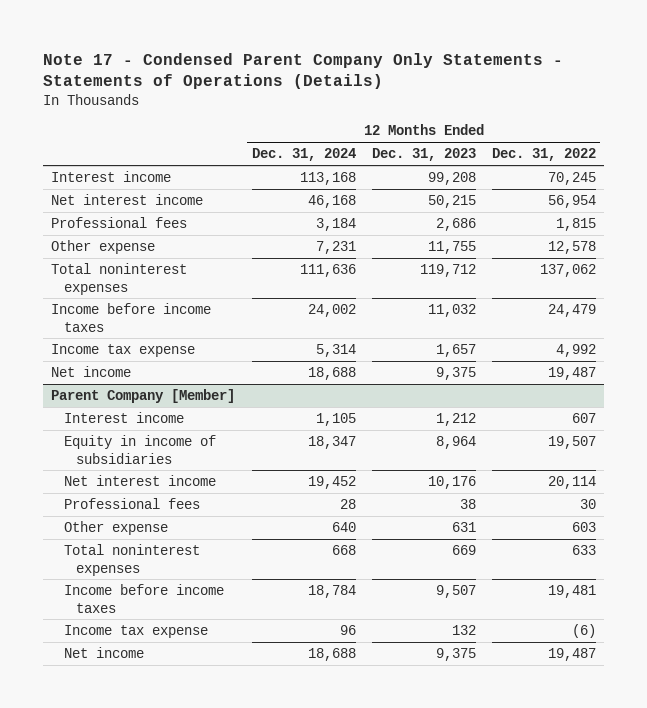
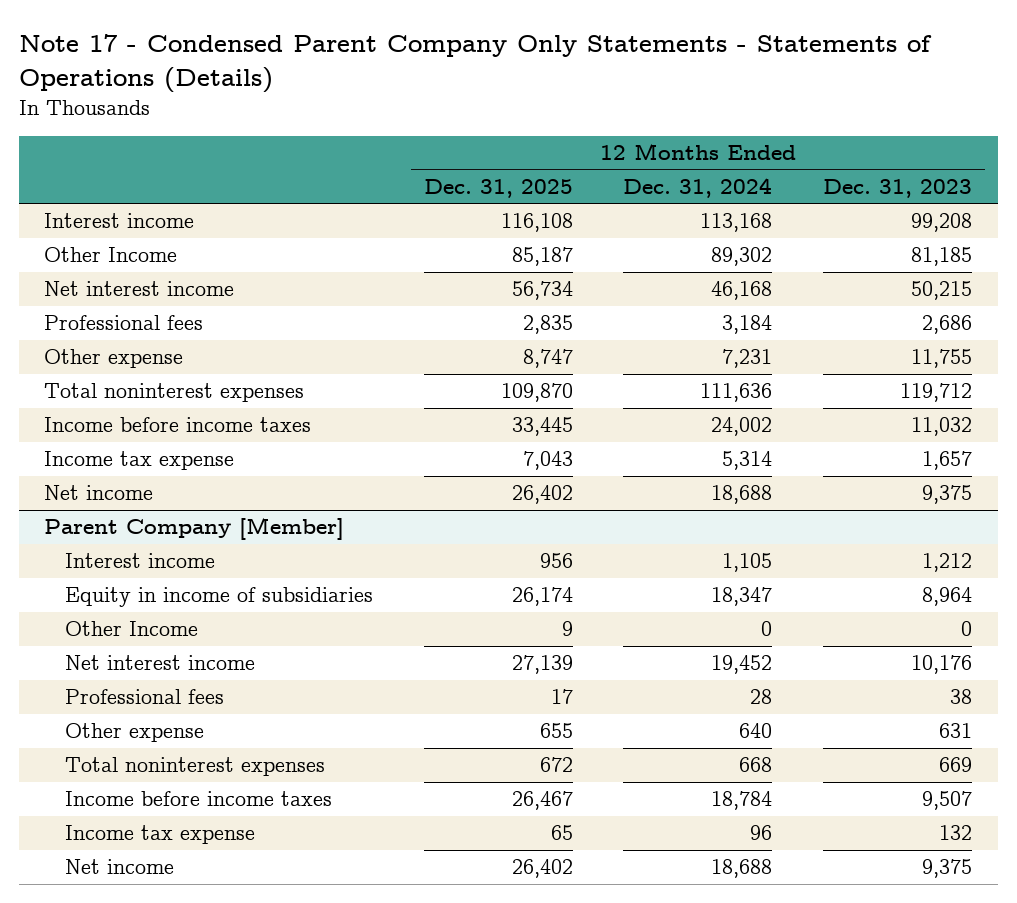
[492,148,597,162] Dec. 31, 2022 -> none
none -> [423,178,573,198] Dec. 31, 2025
none -> [44,247,178,263] Other Income
none -> [64,621,198,637] Other Income

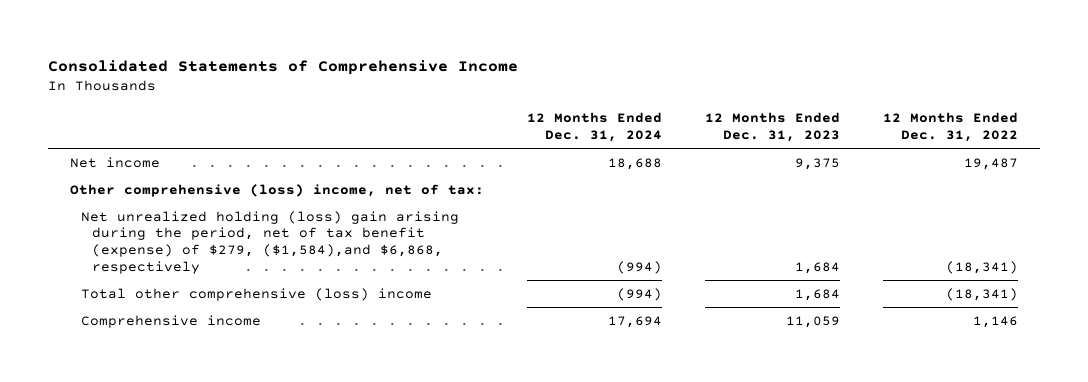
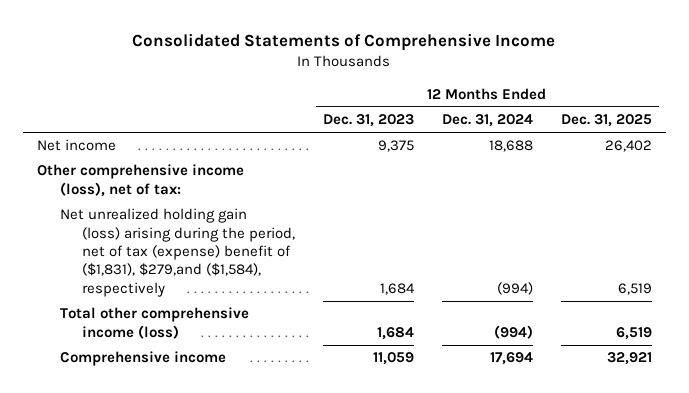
[883,112,1019,142] 12 Months Ended Dec. 31, 2022 -> none
none -> [560,114,652,128] Dec. 31, 2025
[69,183,484,197] Other comprehensive (loss) income, net of tax: -> [37,164,245,197] Other comprehensive income (loss), net of tax:
[80,210,459,275] Net unrealized holding (loss) gain arising during the period, net of tax benefit (expense) of $279, ($1,584),and $6,868, respectively -> [59,208,296,297] Net unrealized holding gain (loss) arising during the period, net of tax (expense) benefit of ($1,831), $279,and ($1,584), respectively
[80,287,432,301] Total other comprehensive (loss) income -> [59,307,249,339] Total other comprehensive income (loss)

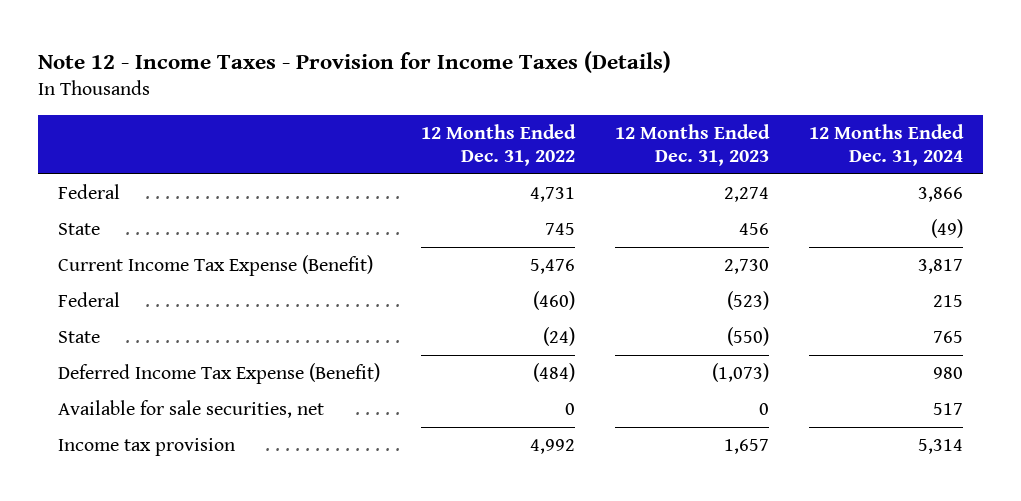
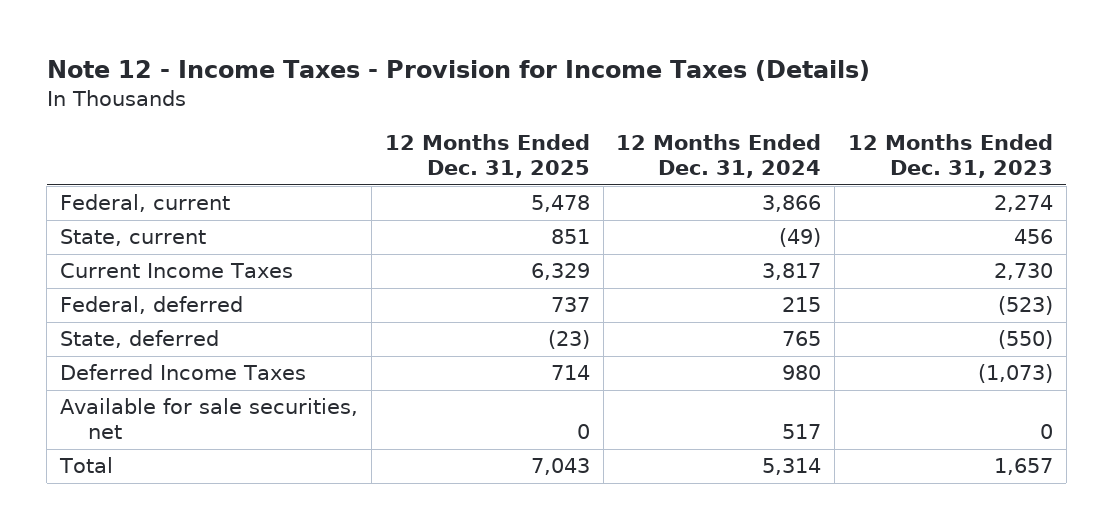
[420,123,576,166] 12 Months Ended Dec. 31, 2022 -> none
none -> [384,134,590,179] 12 Months Ended Dec. 31, 2025
[58,184,121,200] Federal -> [60,194,231,213] Federal, current
[58,223,101,236] State -> [60,229,207,247] State, current
[58,255,374,277] Current Income Tax Expense (Benefit) -> [60,263,294,279] Current Income Taxes
[58,292,121,308] Federal -> [60,296,244,315] Federal, deferred
[58,331,101,344] State -> [60,330,220,349] State, deferred
[58,363,381,385] Deferred Income Tax Expense (Benefit) -> [60,364,307,381] Deferred Income Taxes
[58,438,236,457] Income tax provision -> [59,457,114,474] Total

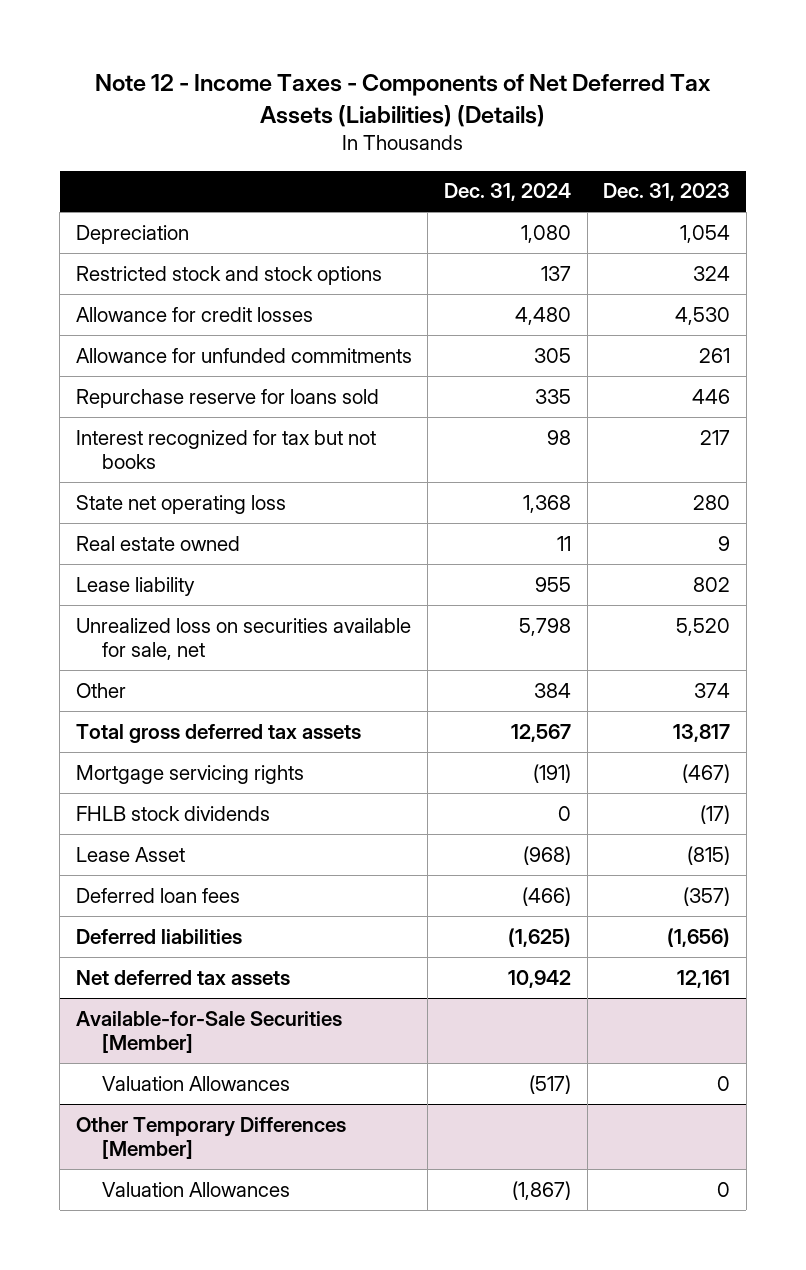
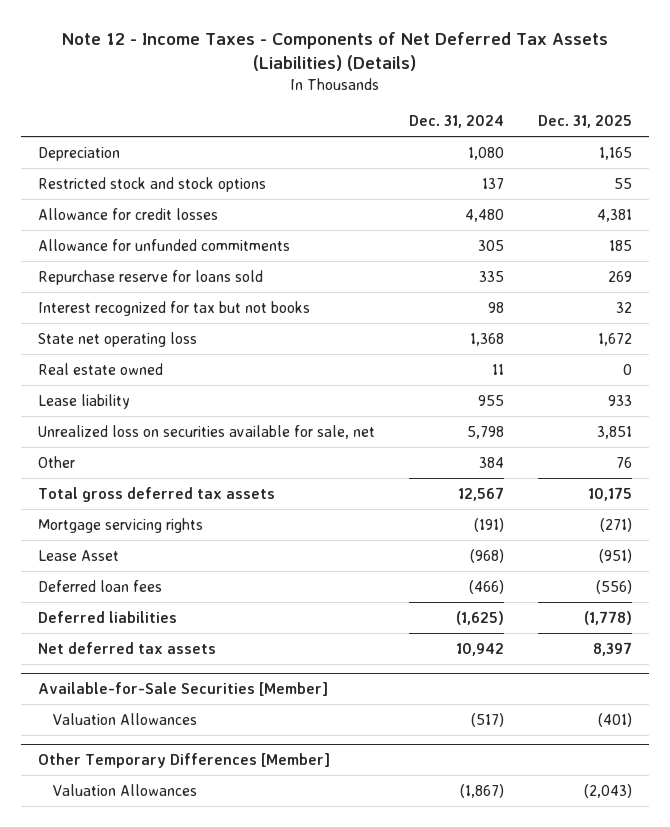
[603,183,731,202] Dec. 31, 2023 -> none
none -> [538,115,633,129] Dec. 31, 2025
[75,805,270,821] FHLB stock dividends -> none

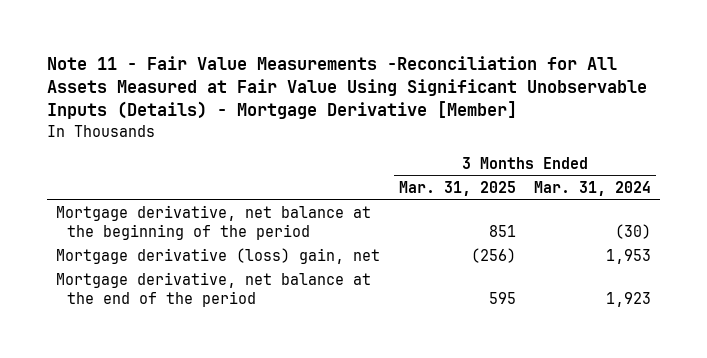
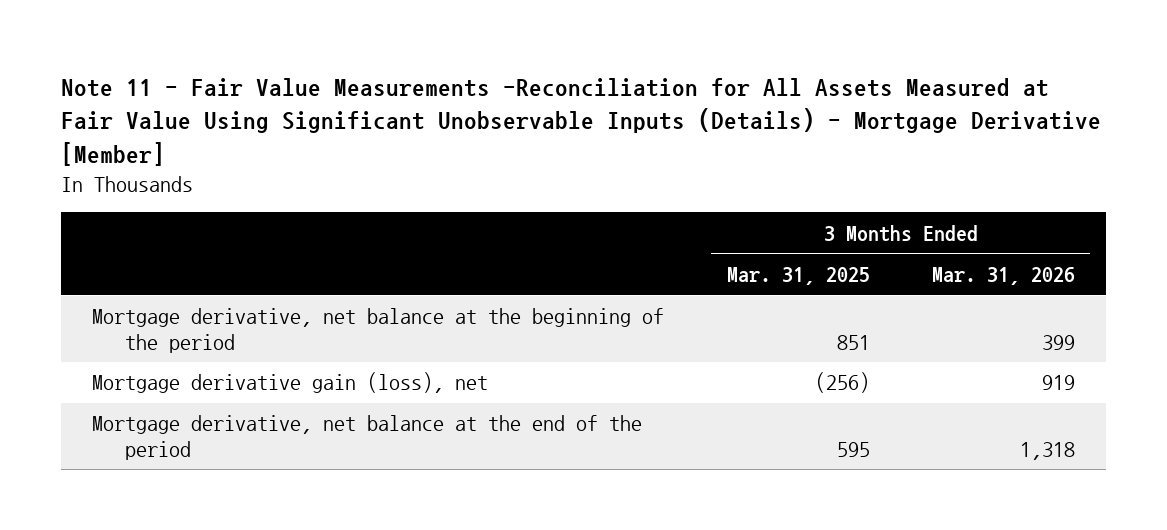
[534,181,652,197] Mar. 31, 2024 -> none
none -> [931,266,1075,285] Mar. 31, 2026
[56,248,381,265] Mortgage derivative (loss) gain, net -> [92,372,489,394] Mortgage derivative gain (loss), net

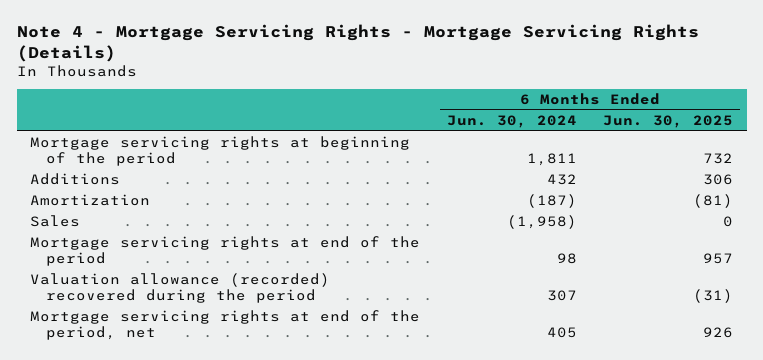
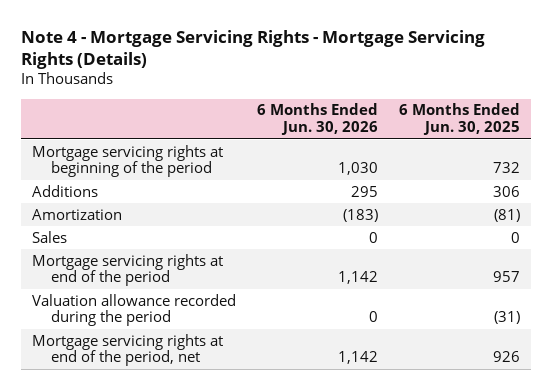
[446,114,577,128] Jun. 30, 2024 -> none
none -> [256,103,378,136] 6 Months Ended Jun. 30, 2026
[29,273,330,304] Valuation allowance (recorded) recovered during the period -> [31,293,236,327] Valuation allowance recorded during the period

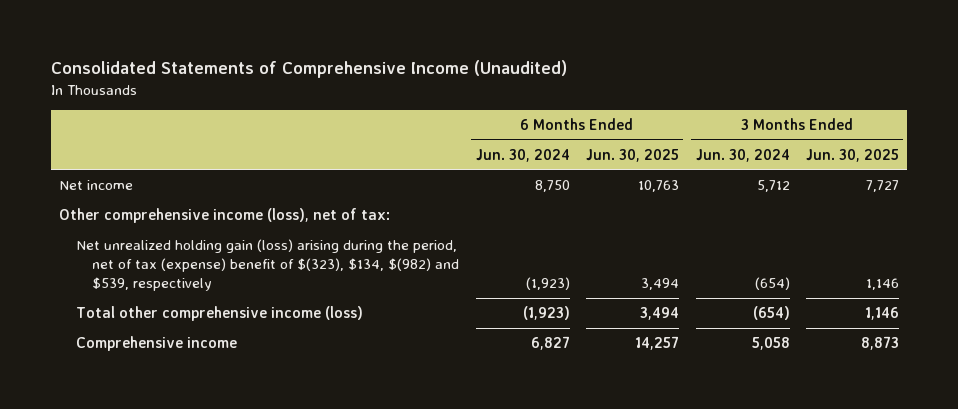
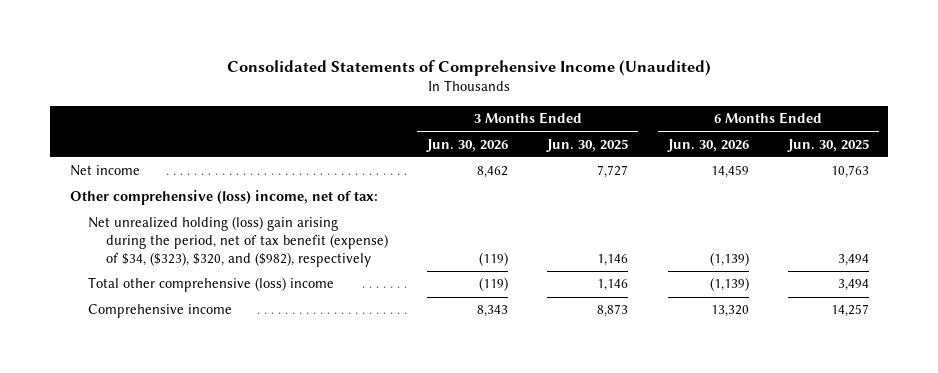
[475,148,570,162] Jun. 30, 2024 -> none
[695,148,790,162] Jun. 30, 2024 -> none
none -> [425,138,508,152] Jun. 30, 2026
none -> [666,138,749,152] Jun. 30, 2026
[59,208,391,224] Other comprehensive income (loss), net of tax: -> [69,190,378,206] Other comprehensive (loss) income, net of tax:
[75,239,459,292] Net unrealized holding gain (loss) arising during the period, net of tax (expense) benefit of $(323), $134, $(982) and $539, respectively -> [87,216,388,268] Net unrealized holding (loss) gain arising during the period, net of tax benefit (expense) of $34, ($323), $320, and ($982), respectively
[75,306,363,322] Total other comprehensive income (loss) -> [87,277,334,293] Total other comprehensive (loss) income

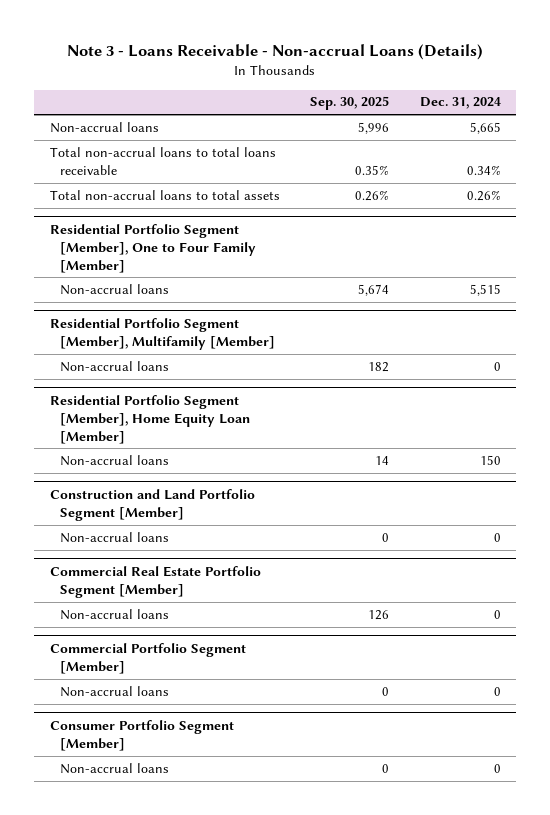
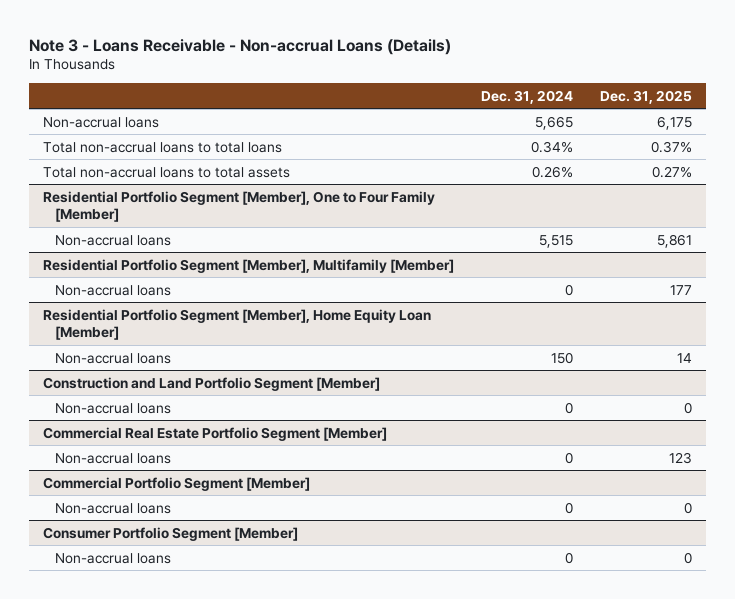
[310,96,390,111] Sep. 30, 2025 -> none
none -> [600,89,693,104] Dec. 31, 2025
[49,146,276,175] Total non-accrual loans to total loans receivable -> [42,141,282,153] Total non-accrual loans to total loans

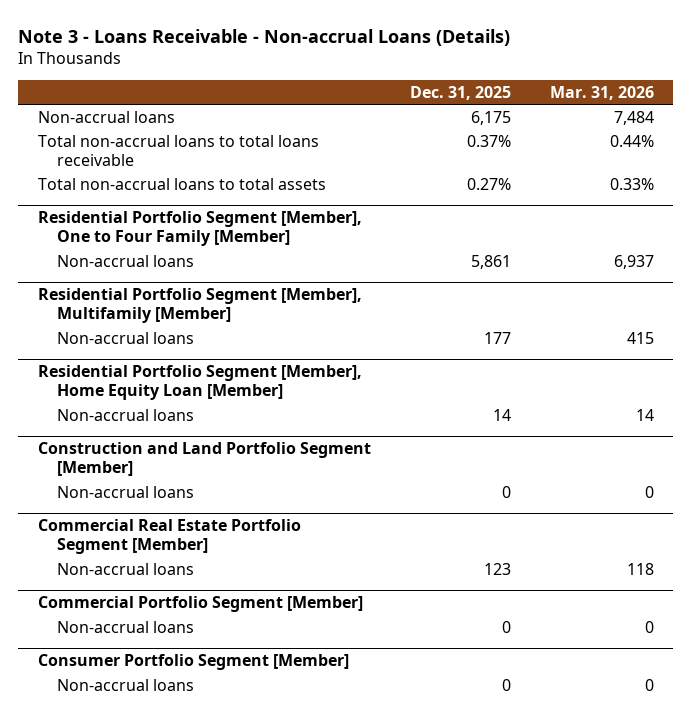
[481,89,574,104] Dec. 31, 2024 -> none
none -> [549,85,654,100] Mar. 31, 2026
[42,141,282,153] Total non-accrual loans to total loans -> [37,134,319,166] Total non-accrual loans to total loans receivable

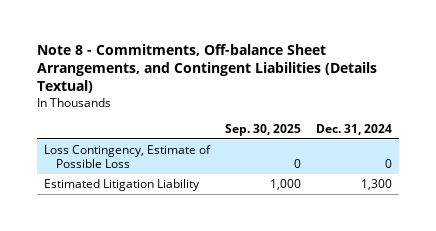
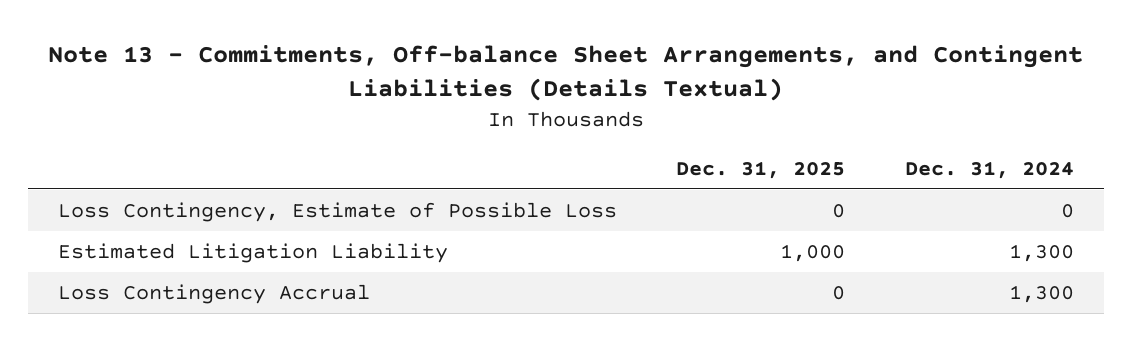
[36,44,377,94] Note 8 - Commitments, Off-balance Sheet Arrangements, and Contingent Liabilities (Details Textual) -> [47,45,1083,102] Note 13 - Commitments, Off-balance Sheet Arrangements, and Contingent Liabilities (Details Textual)
[225,123,302,136] Sep. 30, 2025 -> none
none -> [676,160,846,179] Dec. 31, 2025
none -> [57,283,370,304] Loss Contingency Accrual

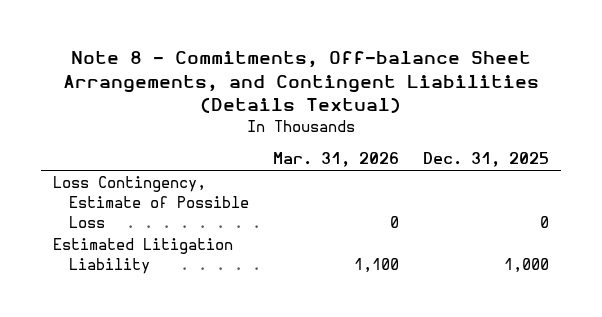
[47,45,1083,102] Note 13 - Commitments, Off-balance Sheet Arrangements, and Contingent Liabilities (Details Textual) -> [62,51,539,114] Note 8 - Commitments, Off-balance Sheet Arrangements, and Contingent Liabilities (Details Textual)
[904,160,1074,179] Dec. 31, 2024 -> none
none -> [272,152,399,168] Mar. 31, 2026
[57,283,370,304] Loss Contingency Accrual -> none

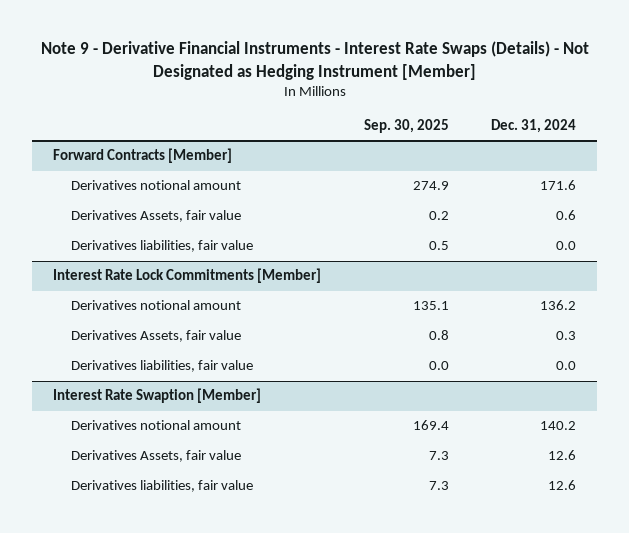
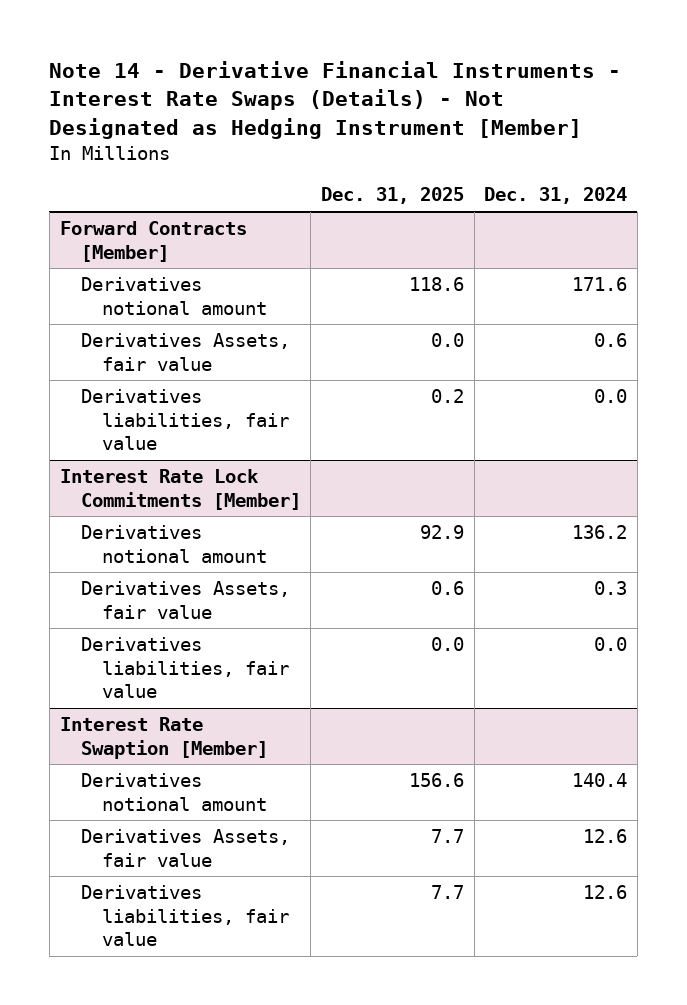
[40,41,589,80] Note 9 - Derivative Financial Instruments - Interest Rate Swaps (Details) - Not Designated as Hedging Instrument [Member] -> [49,60,622,139] Note 14 - Derivative Financial Instruments - Interest Rate Swaps (Details) - Not Designated as Hedging Instrument [Member]
[363,118,449,133] Sep. 30, 2025 -> none
none -> [321,187,465,205] Dec. 31, 2025
[539,421,576,431] 140.2 -> [572,773,628,788] 140.4

